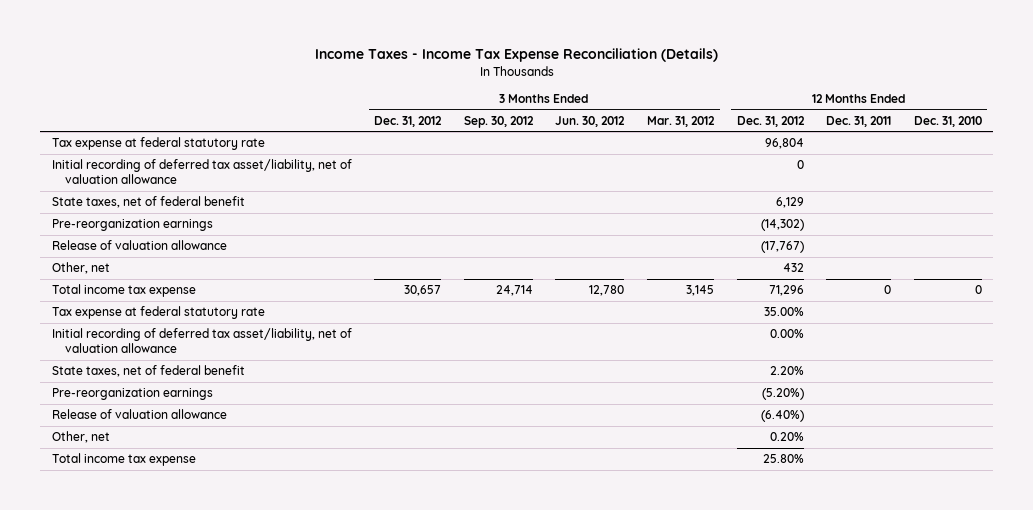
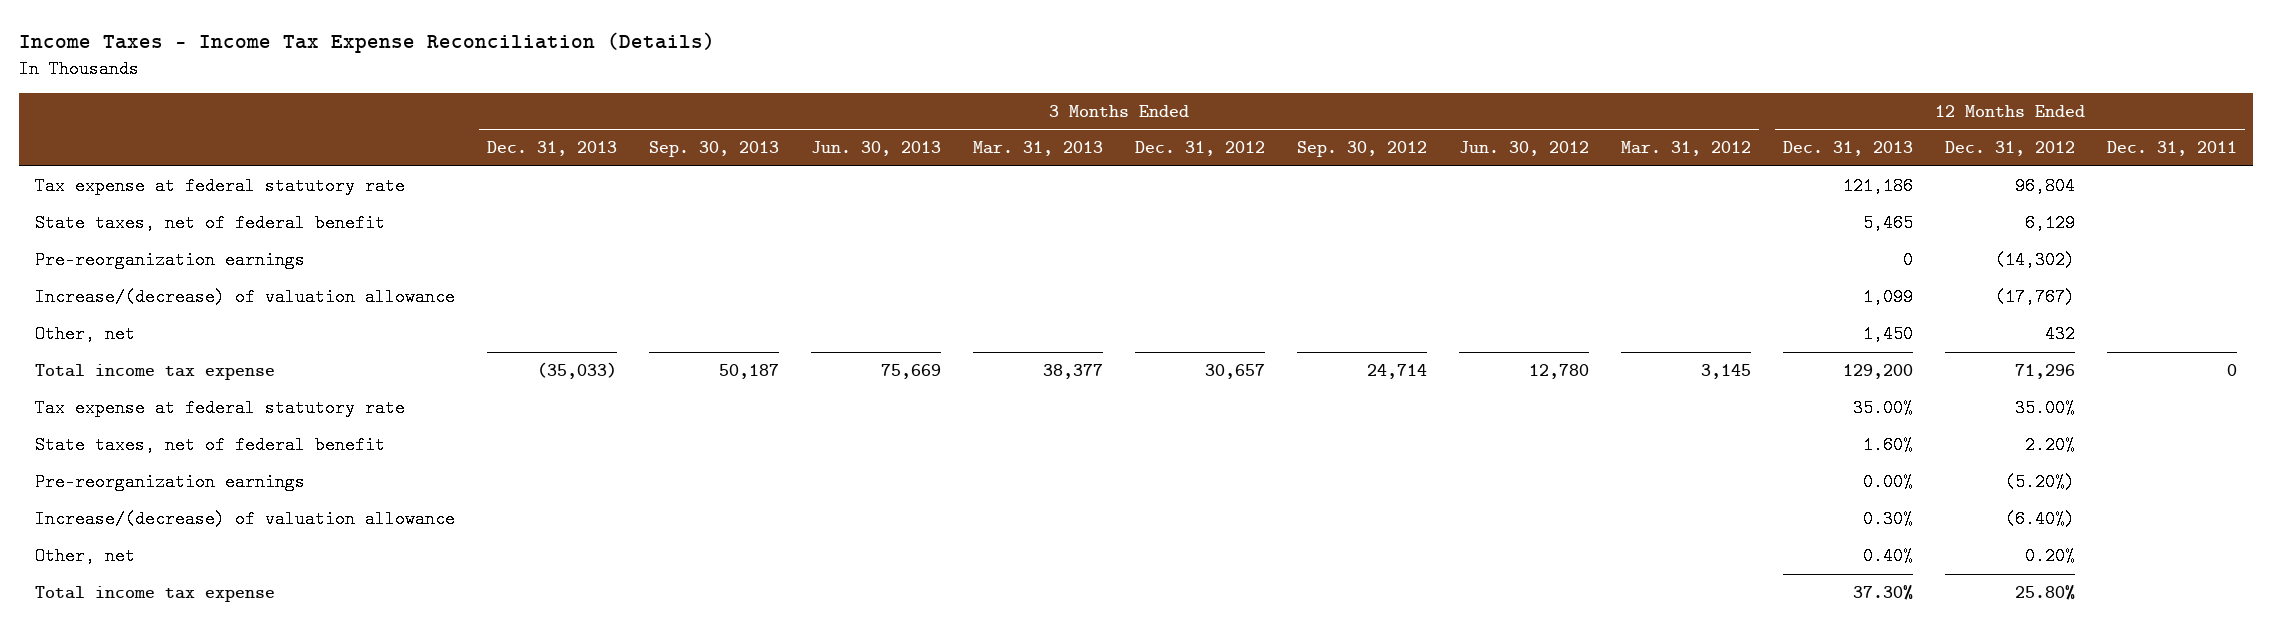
[913,115,982,127] Dec. 31, 2010 -> none
none -> [487,141,618,157] Dec. 31, 2013
none -> [649,141,780,158] Sep. 30, 2013
none -> [811,141,942,157] Jun. 30, 2013
none -> [973,141,1104,157] Mar. 31, 2013
none -> [1782,141,1913,157] Dec. 31, 2013
[51,159,352,185] Initial recording of deferred tax asset/liability, net of valuation allowance -> none
[51,240,227,251] Release of valuation allowance -> [35,288,456,307] Increase/(decrease) of valuation allowance
[51,328,352,354] Initial recording of deferred tax asset/liability, net of valuation allowance -> none
[51,409,227,420] Release of valuation allowance -> [35,510,456,529] Increase/(decrease) of valuation allowance

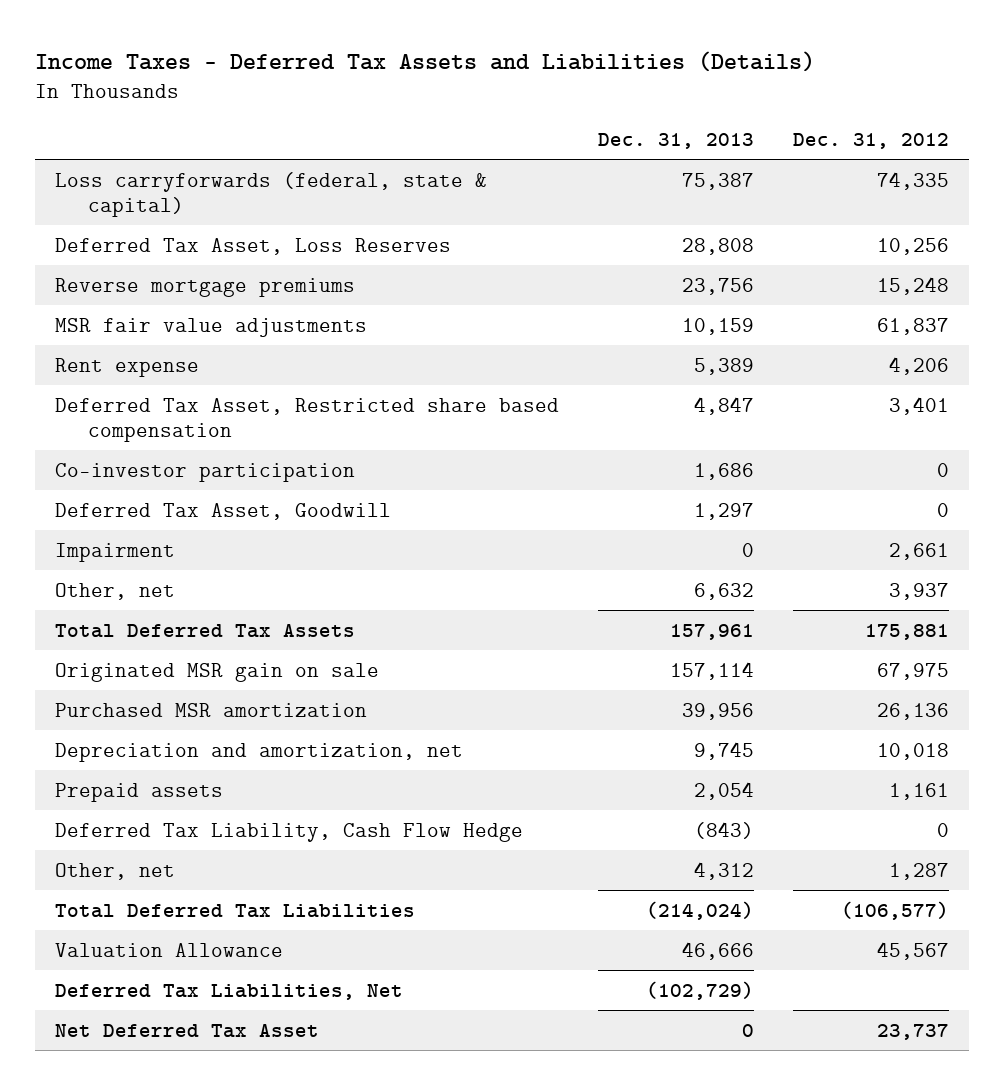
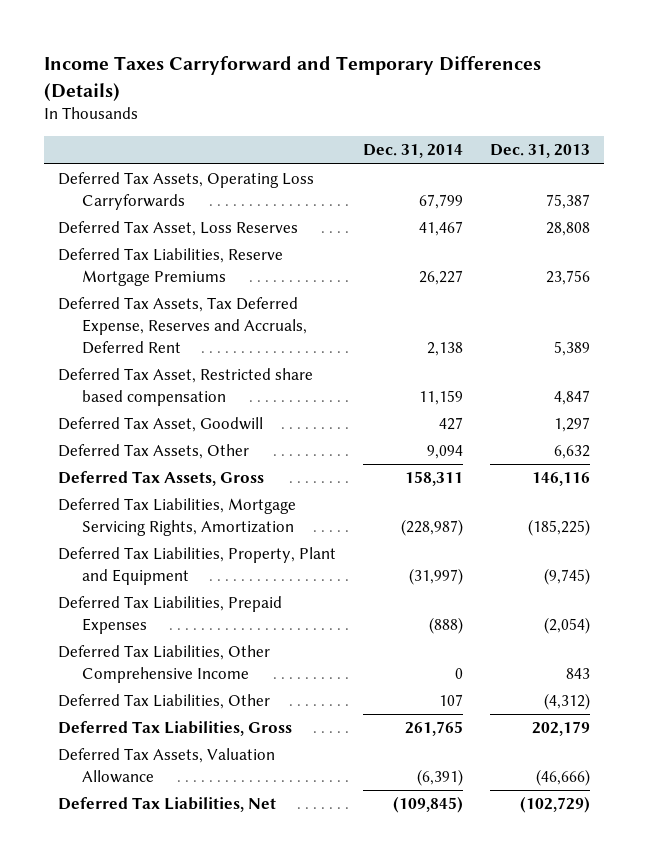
[35,50,816,72] Income Taxes - Deferred Tax Assets and Liabilities (Details) -> [44,56,542,101] Income Taxes Carryforward and Temporary Differences (Details)
[793,132,950,149] Dec. 31, 2012 -> none
none -> [363,144,464,159] Dec. 31, 2014
[54,171,487,217] Loss carryforwards (federal, state & capital) -> [57,172,314,210] Deferred Tax Assets, Operating Loss Carryforwards
[54,317,367,337] MSR fair value adjustments -> none
[54,277,355,297] Reverse mortgage premiums -> [57,248,283,286] Deferred Tax Liabilities, Reserve Mortgage Premiums
[54,357,199,377] Rent expense -> [57,297,308,354] Deferred Tax Assets, Tax Deferred Expense, Reserves and Accruals, Deferred Rent
[54,462,355,482] Co-investor participation -> none
[54,542,175,562] Impairment -> none
[54,662,379,682] Originated MSR gain on sale -> none
[54,702,367,717] Purchased MSR amortization -> none
[54,742,463,762] Depreciation and amortization, net -> none
[54,782,223,802] Prepaid assets -> none
[54,822,523,842] Deferred Tax Liability, Cash Flow Hedge -> none
[54,582,175,600] Other, net -> [57,444,249,460] Deferred Tax Assets, Other
[54,623,355,638] Total Deferred Tax Assets -> [57,471,264,487] Deferred Tax Assets, Gross
[670,623,755,640] 157,961 -> [532,472,591,487] 146,116
none -> [57,498,296,536] Deferred Tax Liabilities, Mortgage Servicing Rights, Amortization
none -> [57,547,336,585] Deferred Tax Liabilities, Property, Plant and Equipment
none -> [57,596,282,634] Deferred Tax Liabilities, Prepaid Expenses
none -> [57,645,270,683] Deferred Tax Liabilities, Other Comprehensive Income
[54,862,175,880] Other, net -> [57,694,270,710] Deferred Tax Liabilities, Other
[694,861,755,880] 4,312 -> [544,693,591,711] (4,312)
[54,903,415,918] Total Deferred Tax Liabilities -> [57,721,292,737] Deferred Tax Liabilities, Gross
[646,900,755,920] (214,024) -> [532,721,591,737] 202,179
[54,942,283,957] Valuation Allowance -> [57,748,275,783] Deferred Tax Assets, Valuation Allowance
[682,941,755,960] 46,666 -> [536,768,591,786] (46,666)
[54,1023,319,1038] Net Deferred Tax Asset -> none

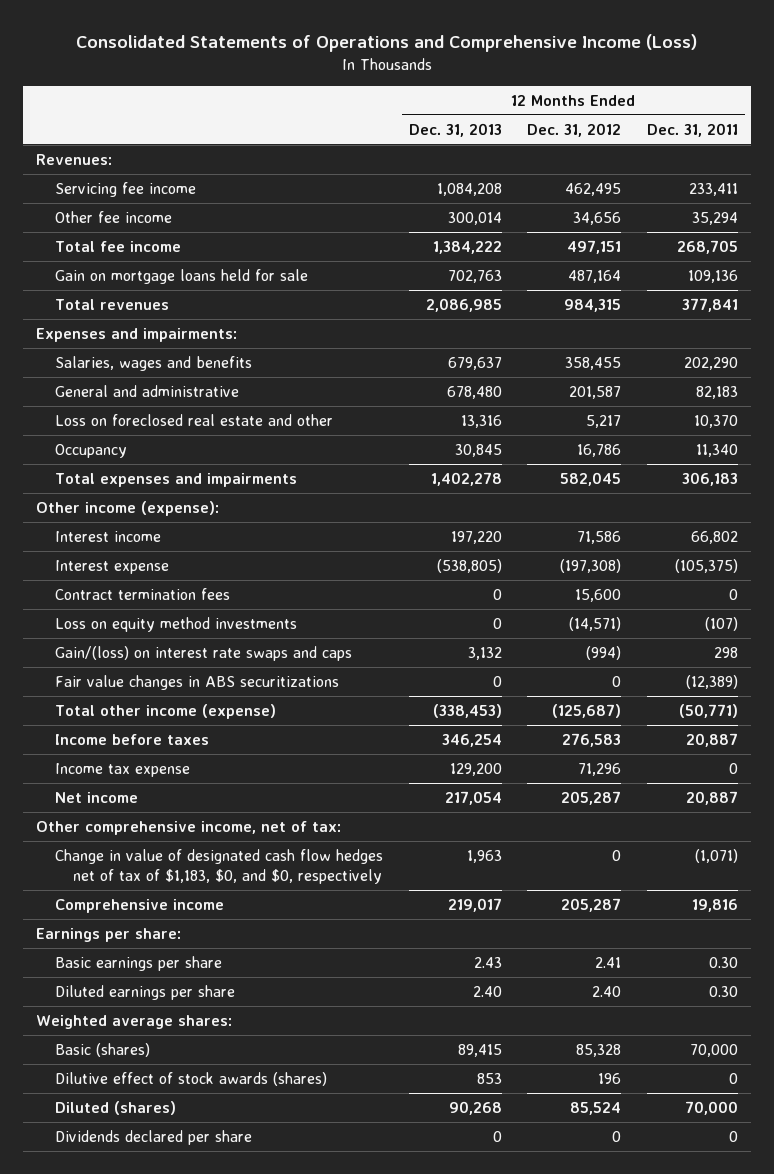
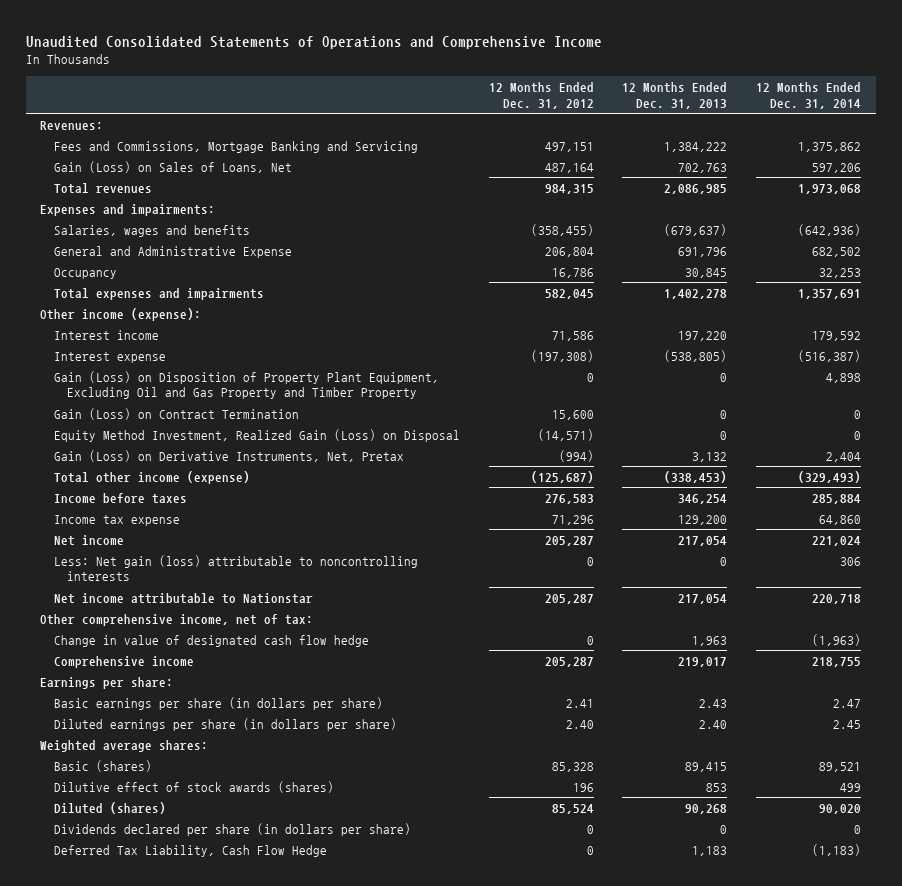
[76,34,698,53] Consolidated Statements of Operations and Comprehensive Income (Loss) -> [25,35,602,49] Unaudited Consolidated Statements of Operations and Comprehensive Income
[647,122,739,137] Dec. 31, 2011 -> none
none -> [756,82,862,109] 12 Months Ended Dec. 31, 2014
[54,182,196,198] Servicing fee income -> none
[54,211,172,224] Other fee income -> none
[54,241,181,253] Total fee income -> [53,140,418,153] Fees and Commissions, Mortgage Banking and Servicing
[54,269,308,285] Gain on mortgage loans held for sale -> [53,160,292,173] Gain (Loss) on Sales of Loans, Net
[54,414,333,427] Loss on foreclosed real estate and other -> none
[447,357,502,371] 679,637 -> [664,223,728,236] (679,637)
[565,357,622,371] 358,455 -> [530,223,594,236] (358,455)
[54,385,239,398] General and administrative -> [53,245,292,258] General and Administrative Expense
[446,386,502,400] 678,480 -> [678,246,728,257] 691,796
[569,386,622,400] 201,587 -> [544,246,594,257] 206,804
[54,675,339,691] Fair value changes in ABS securitizations -> none
none -> [53,370,439,400] Gain (Loss) on Disposition of Property Plant Equipment, Excluding Oil and Gas Property and Timber Property
[54,588,230,601] Contract termination fees -> [53,407,299,420] Gain (Loss) on Contract Termination
[54,617,297,633] Loss on equity method investments -> [53,428,460,442] Equity Method Investment, Realized Gain (Loss) on Disposal
[54,646,352,662] Gain/(loss) on interest rate swaps and caps -> [53,449,404,462] Gain (Loss) on Derivative Instruments, Net, Pretax
none -> [53,554,418,582] Less: Net gain (loss) attributable to noncontrolling interests
none -> [53,592,313,604] Net income attributable to Nationstar
[54,849,383,884] Change in value of designated cash flow hedges net of tax of $1,183, $0, and $0, respectively -> [53,634,369,647] Change in value of designated cash flow hedge
[54,956,222,972] Basic earnings per share -> [53,696,383,710] Basic earnings per share (in dollars per share)
[54,985,235,1001] Diluted earnings per share -> [53,717,397,731] Diluted earnings per share (in dollars per share)
[54,1130,252,1146] Dividends declared per share -> [53,822,411,836] Dividends declared per share (in dollars per share)
none -> [53,844,327,857] Deferred Tax Liability, Cash Flow Hedge

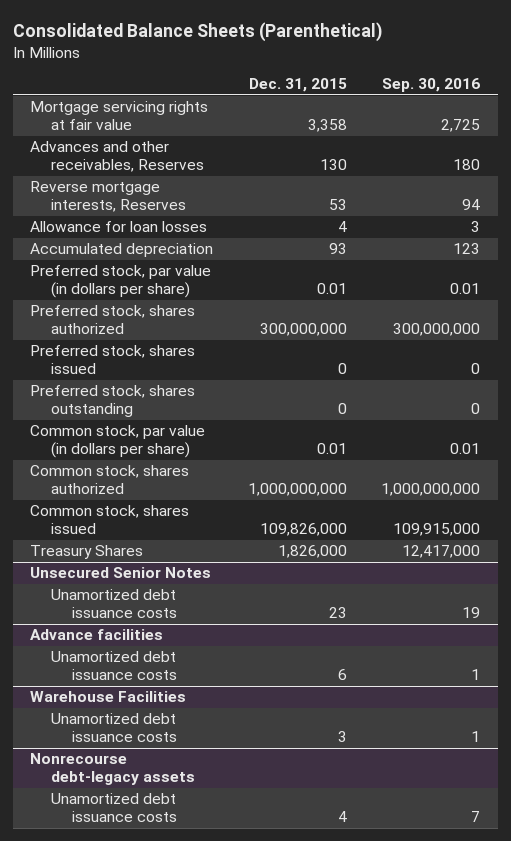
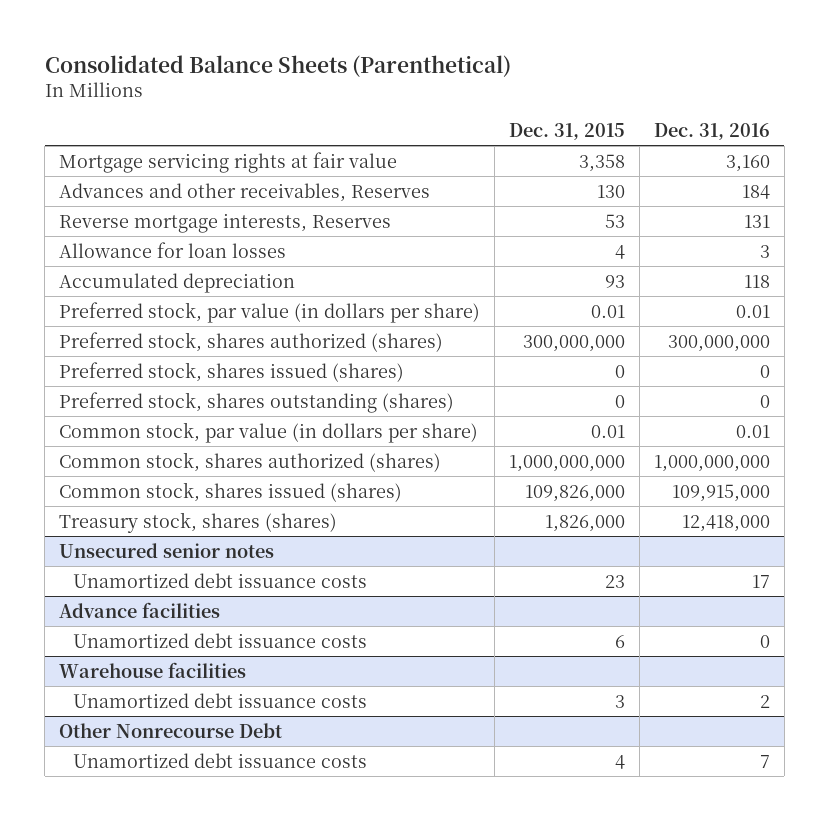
[382,78,481,93] Sep. 30, 2016 -> none
none -> [653,122,770,140] Dec. 31, 2016
[30,305,196,335] Preferred stock, shares authorized -> [59,331,444,352] Preferred stock, shares authorized (shares)
[30,345,196,375] Preferred stock, shares issued -> [59,361,405,382] Preferred stock, shares issued (shares)
[30,385,196,418] Preferred stock, shares outstanding -> [59,391,455,413] Preferred stock, shares outstanding (shares)
[30,465,190,495] Common stock, shares authorized -> [59,451,442,472] Common stock, shares authorized (shares)
[30,505,190,535] Common stock, shares issued -> [59,481,403,502] Common stock, shares issued (shares)
[30,545,144,560] Treasury Shares -> [59,511,338,533] Treasury stock, shares (shares)
[30,567,212,579] Unsecured Senior Notes -> [59,542,275,558] Unsecured senior notes
[30,691,187,703] Warehouse Facilities -> [59,661,247,678] Warehouse facilities
[30,753,196,786] Nonrecourse debt-legacy assets -> [59,722,283,738] Other Nonrecourse Debt

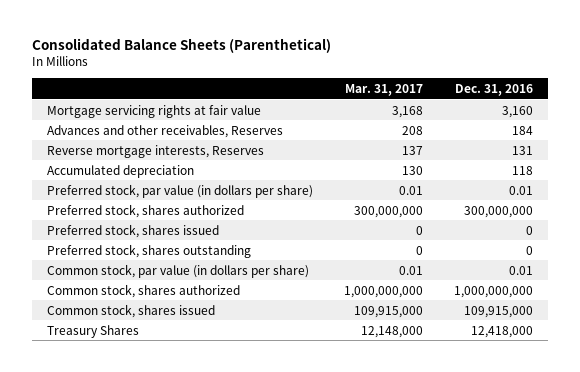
[508,122,625,140] Dec. 31, 2015 -> none
none -> [345,83,424,96] Mar. 31, 2017
[59,241,287,258] Allowance for loan losses -> none
[59,331,444,352] Preferred stock, shares authorized (shares) -> [47,203,245,218] Preferred stock, shares authorized
[59,361,405,382] Preferred stock, shares issued (shares) -> [47,223,220,238] Preferred stock, shares issued
[59,391,455,413] Preferred stock, shares outstanding (shares) -> [47,243,252,258] Preferred stock, shares outstanding
[59,542,275,558] Unsecured senior notes -> none
[72,572,367,588] Unamortized debt issuance costs -> none
[59,601,221,618] Advance facilities -> none
[72,632,367,648] Unamortized debt issuance costs -> none
[59,661,247,678] Warehouse facilities -> none
[72,692,367,708] Unamortized debt issuance costs -> none
[59,722,283,738] Other Nonrecourse Debt -> none
[72,752,367,768] Unamortized debt issuance costs -> none
[59,451,442,472] Common stock, shares authorized (shares) -> [47,283,241,298] Common stock, shares authorized
[59,481,403,502] Common stock, shares issued (shares) -> [47,303,216,318] Common stock, shares issued
[59,511,338,533] Treasury stock, shares (shares) -> [47,324,140,338] Treasury Shares

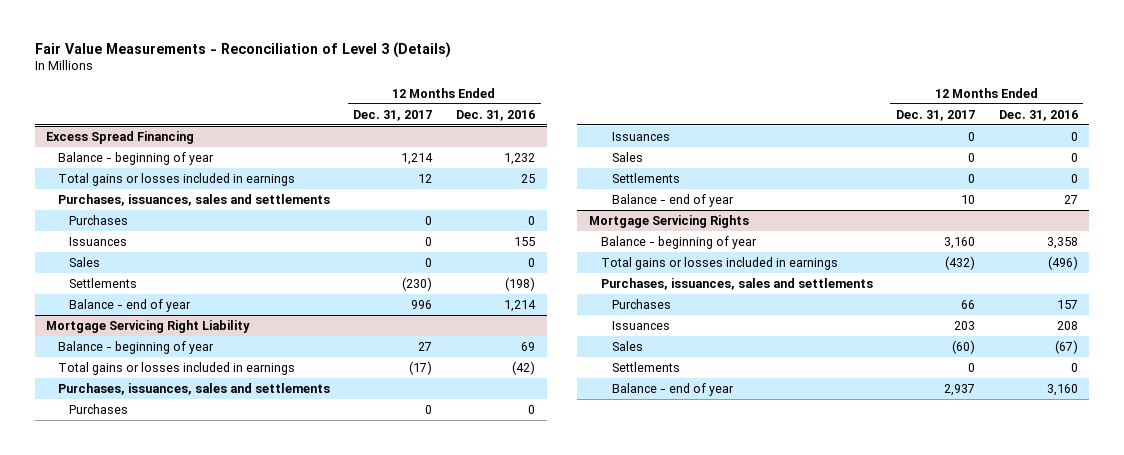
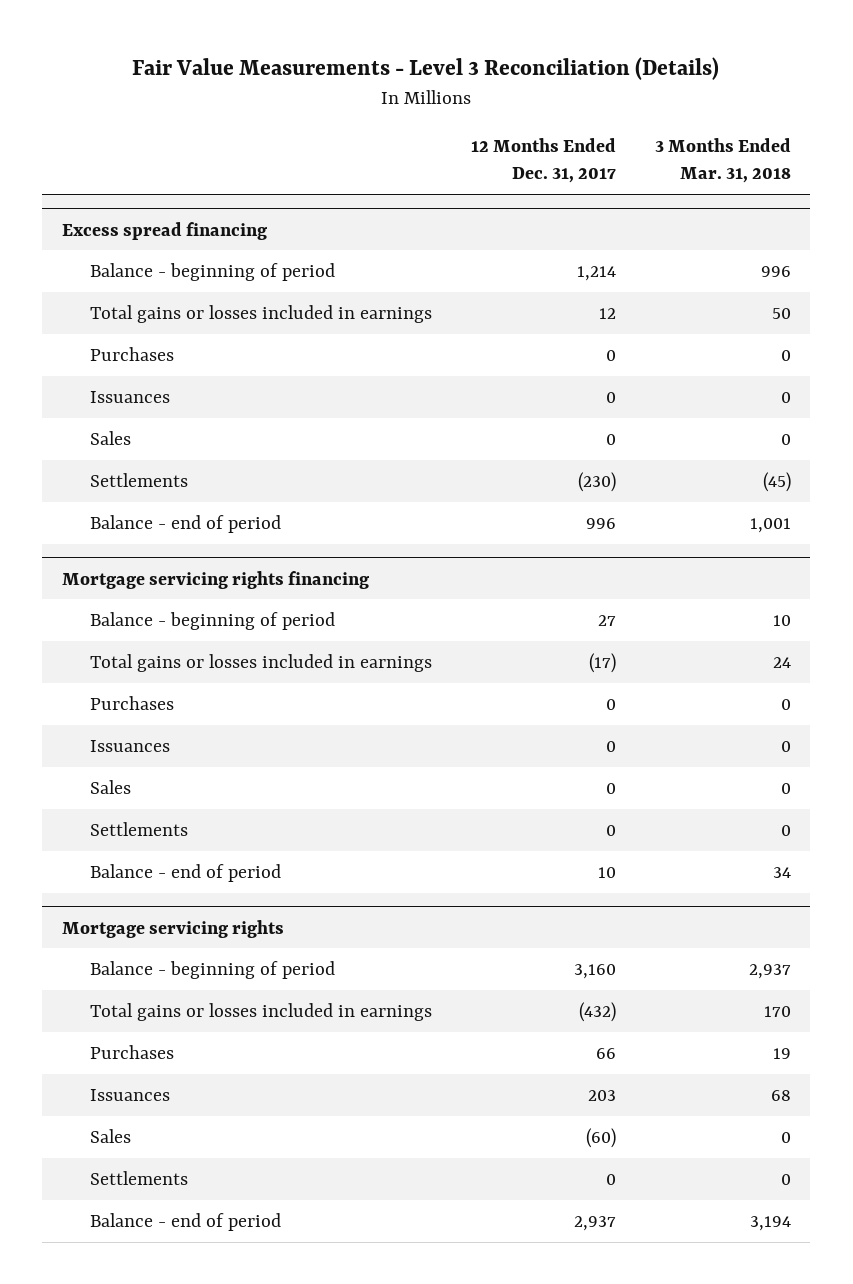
[34,41,451,58] Fair Value Measurements - Reconciliation of Level 3 (Details) -> [132,57,720,81] Fair Value Measurements - Level 3 Reconciliation (Details)
[455,109,535,121] Dec. 31, 2016 -> none
none -> [654,137,791,184] 3 Months Ended Mar. 31, 2018
[46,130,195,144] Excess Spread Financing -> [61,221,267,240] Excess spread financing
[57,151,214,165] Balance - beginning of year -> [89,262,335,281] Balance - beginning of period
[57,193,330,206] Purchases, issuances, sales and settlements -> none
[69,298,192,312] Balance - end of year -> [89,514,281,533] Balance - end of period
[46,319,251,333] Mortgage Servicing Right Liability -> [61,570,369,589] Mortgage servicing rights financing
[57,340,214,354] Balance - beginning of year -> [89,611,335,630] Balance - beginning of period
[57,382,330,395] Purchases, issuances, sales and settlements -> none
[612,193,735,207] Balance - end of year -> [89,863,281,882] Balance - end of period
[589,214,750,228] Mortgage Servicing Rights -> [61,919,284,938] Mortgage servicing rights
[600,235,757,249] Balance - beginning of year -> [89,960,335,979] Balance - beginning of period
[600,277,873,290] Purchases, issuances, sales and settlements -> none
[612,382,735,396] Balance - end of year -> [89,1212,281,1231] Balance - end of period

